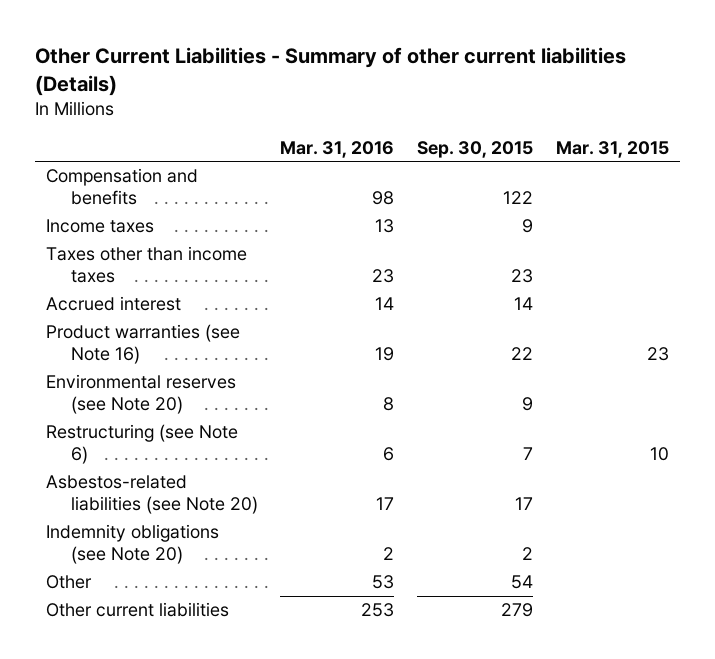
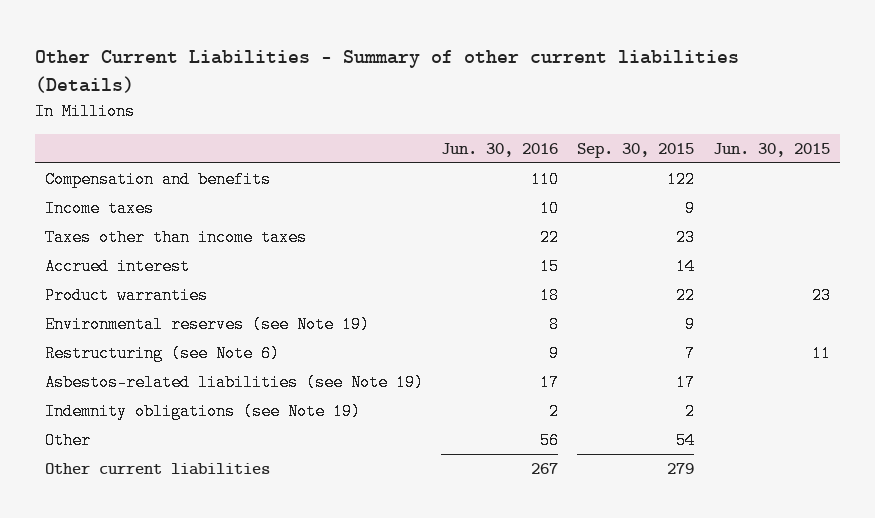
[280,140,395,158] Mar. 31, 2016 -> none
[555,140,669,158] Mar. 31, 2015 -> none
none -> [441,142,559,157] Jun. 30, 2016
none -> [713,142,831,157] Jun. 30, 2015
[46,324,241,365] Product warranties (see Note 16) -> [44,287,208,305] Product warranties
[46,374,237,415] Environmental reserves (see Note 20) -> [44,316,370,334] Environmental reserves (see Note 19)
[46,475,258,515] Asbestos-related liabilities (see Note 20) -> [44,374,424,392] Asbestos-related liabilities (see Note 19)
[46,524,220,565] Indemnity obligations (see Note 20) -> [44,403,361,421] Indemnity obligations (see Note 19)

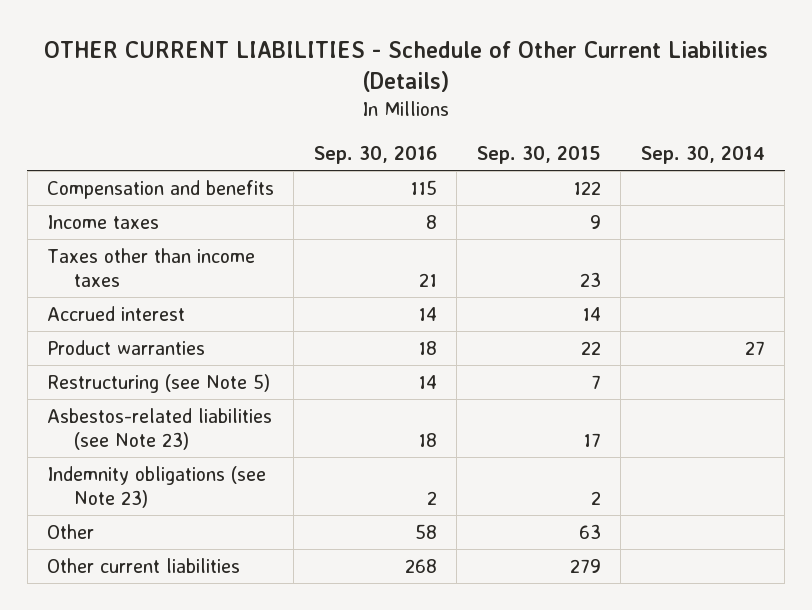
[35,50,740,94] Other Current Liabilities - Summary of other current liabilities (Details) -> [43,41,768,92] OTHER CURRENT LIABILITIES - Schedule of Other Current Liabilities (Details)
[441,142,559,157] Jun. 30, 2016 -> none
[713,142,831,157] Jun. 30, 2015 -> none
none -> [313,145,437,164] Sep. 30, 2016
none -> [640,145,765,164] Sep. 30, 2014
[44,316,370,334] Environmental reserves (see Note 19) -> none
[44,345,280,363] Restructuring (see Note 6) -> [47,373,271,393] Restructuring (see Note 5)
[44,374,424,392] Asbestos-related liabilities (see Note 19) -> [47,407,273,450] Asbestos-related liabilities (see Note 23)
[44,403,361,421] Indemnity obligations (see Note 19) -> [47,465,267,508] Indemnity obligations (see Note 23)
[676,432,696,450] 54 -> [578,523,601,539] 63

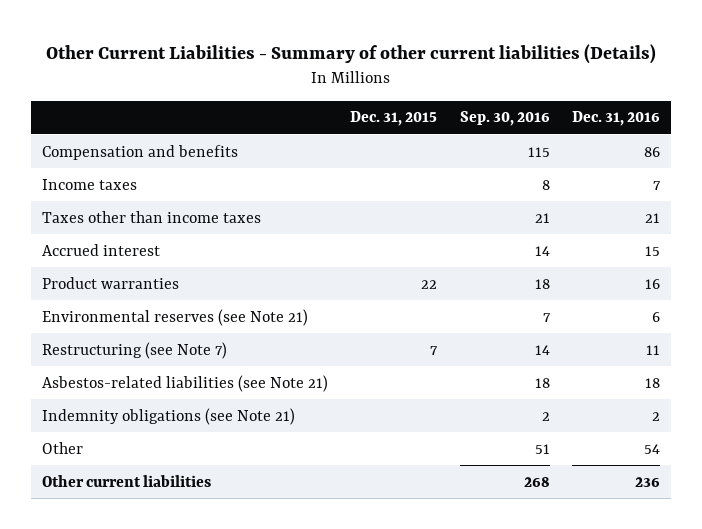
[43,41,768,92] OTHER CURRENT LIABILITIES - Schedule of Other Current Liabilities (Details) -> [45,43,656,64] Other Current Liabilities - Summary of other current liabilities (Details)
[476,145,601,164] Sep. 30, 2015 -> none
[640,145,765,164] Sep. 30, 2014 -> none
none -> [350,111,438,127] Dec. 31, 2015
none -> [571,111,660,127] Dec. 31, 2016
none -> [42,308,309,326] Environmental reserves (see Note 21)
[47,373,271,393] Restructuring (see Note 5) -> [42,341,228,359] Restructuring (see Note 7)
[47,407,273,450] Asbestos-related liabilities (see Note 23) -> [42,374,329,392] Asbestos-related liabilities (see Note 21)
[47,465,267,508] Indemnity obligations (see Note 23) -> [42,407,296,425] Indemnity obligations (see Note 21)
[414,523,437,539] 58 -> [534,443,550,454] 51

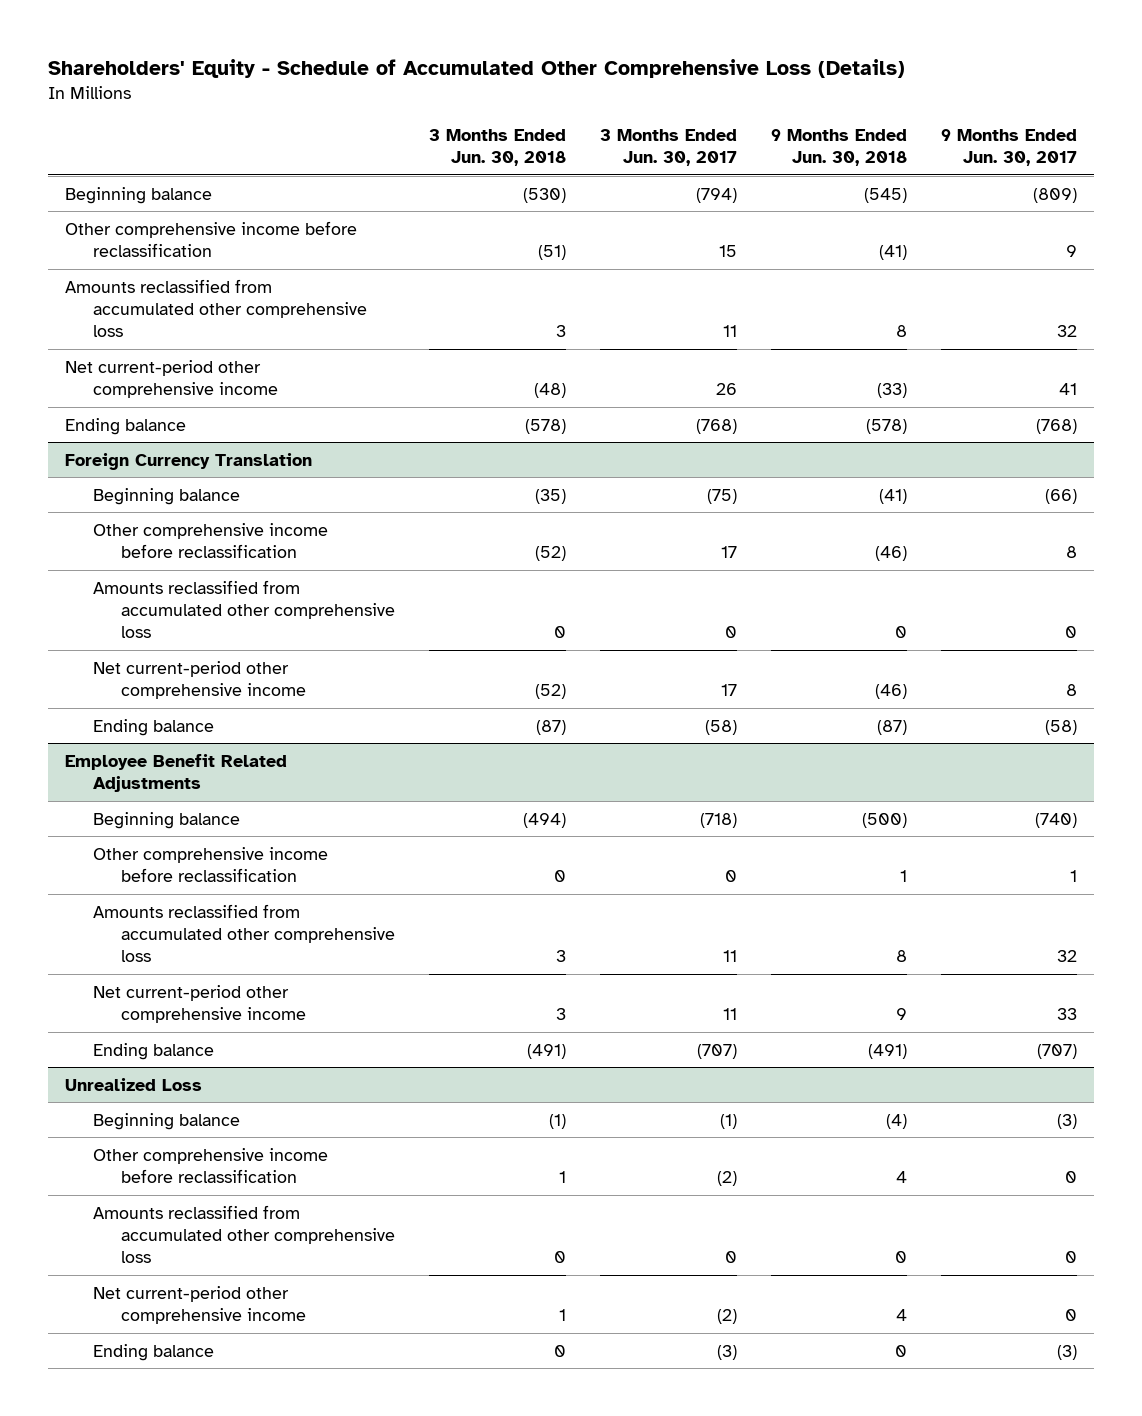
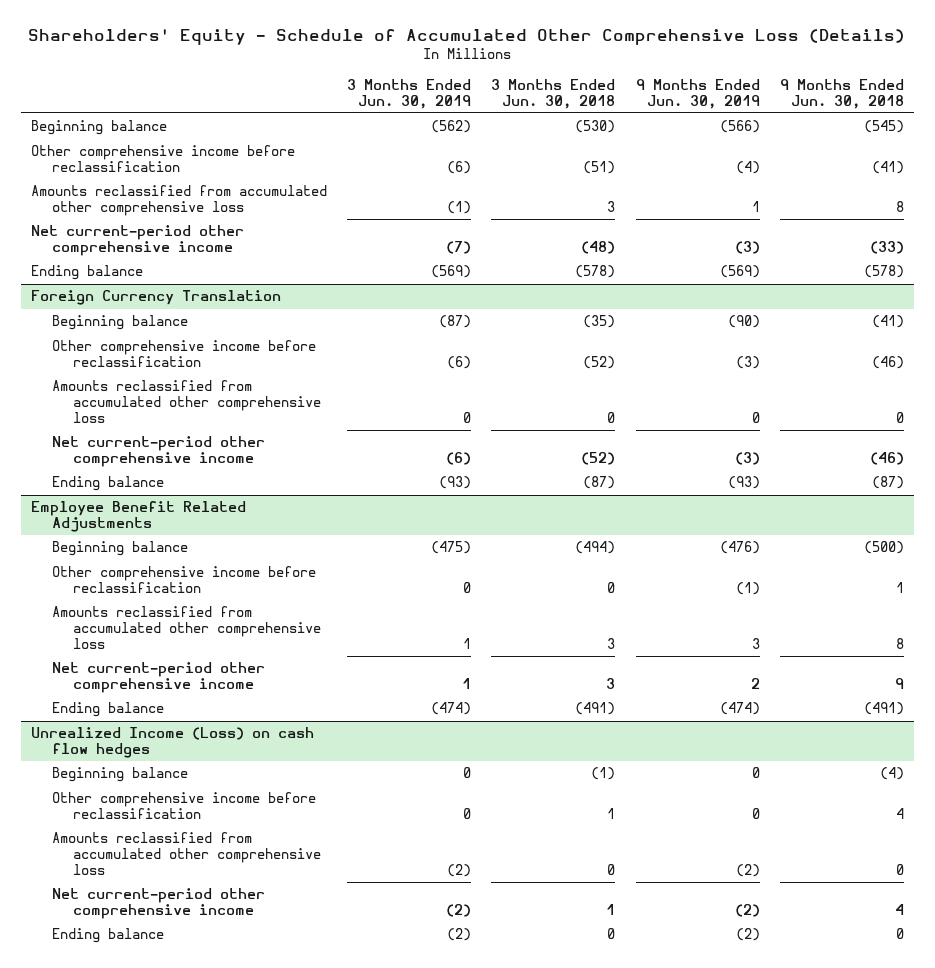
[600,128,738,167] 3 Months Ended Jun. 30, 2017 -> none
[941,128,1078,167] 9 Months Ended Jun. 30, 2017 -> none
none -> [347,78,472,109] 3 Months Ended Jun. 30, 2019
none -> [635,78,760,109] 9 Months Ended Jun. 30, 2019
[64,1077,202,1091] Unrealized Loss -> [30,727,314,759] Unrealized Income (Loss) on cash flow hedges

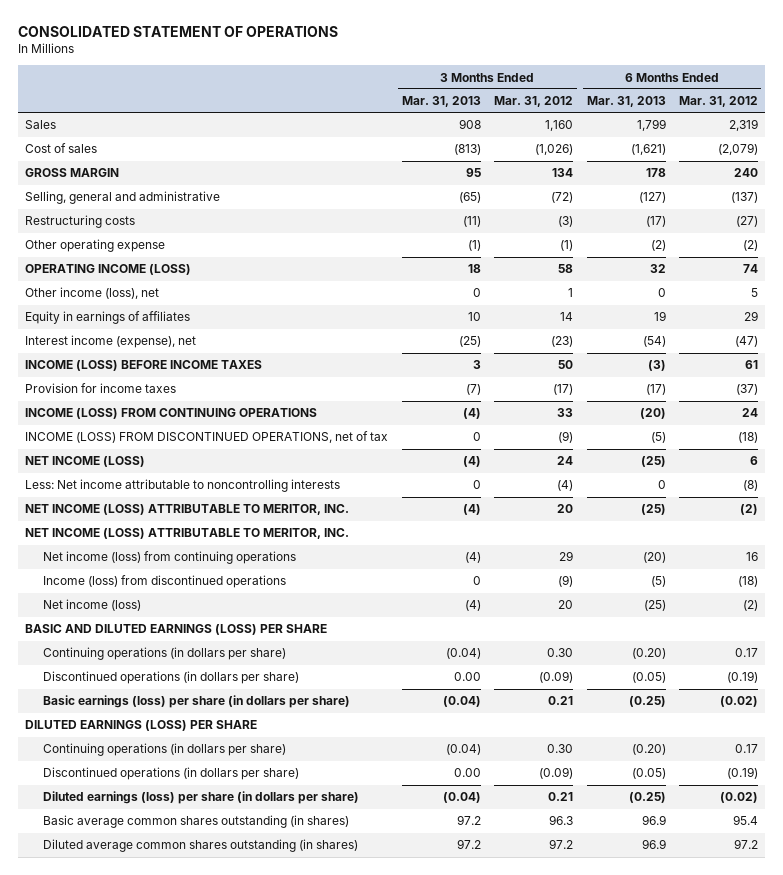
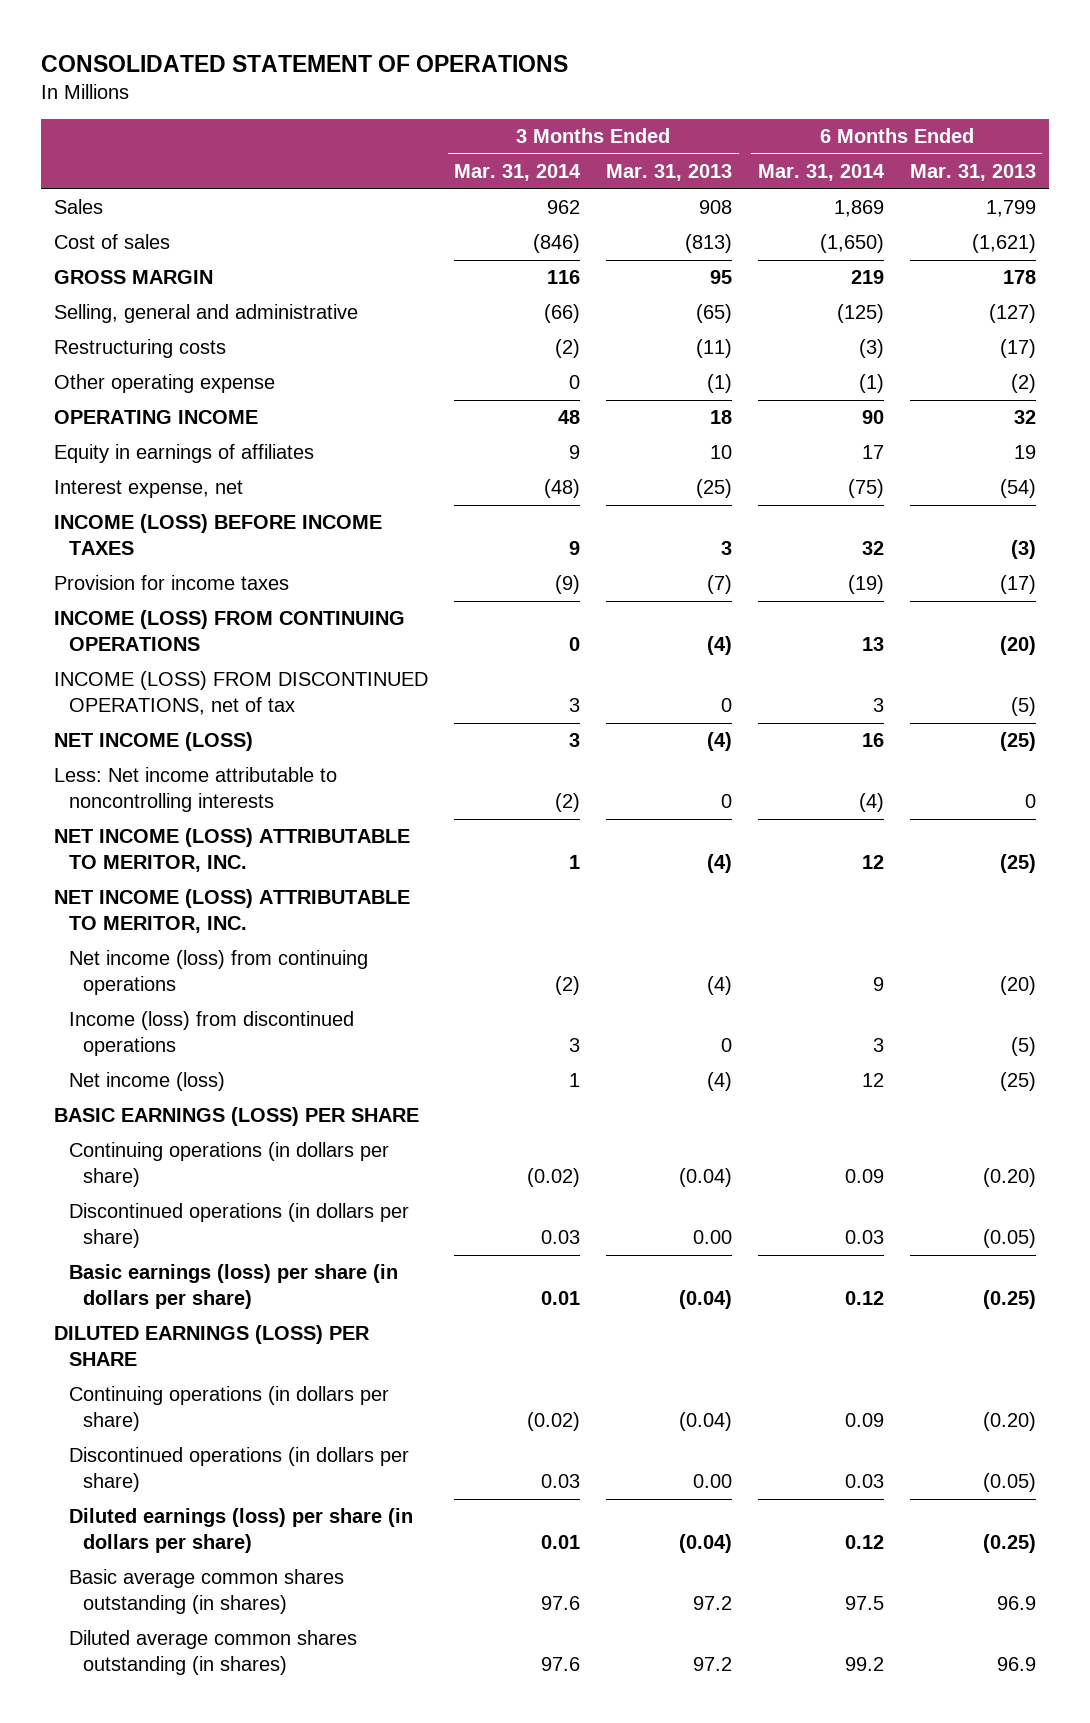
[494,96,574,108] Mar. 31, 2012 -> none
[679,96,759,108] Mar. 31, 2012 -> none
none -> [454,164,582,182] Mar. 31, 2014
none -> [757,164,885,182] Mar. 31, 2014
[25,287,160,300] Other income (loss), net -> none
[25,264,192,276] OPERATING INCOME (LOSS) -> [54,410,259,425] OPERATING INCOME
[25,335,197,349] Interest income (expense), net -> [54,480,244,499] Interest expense, net
[25,624,328,636] BASIC AND DILUTED EARNINGS (LOSS) PER SHARE -> [54,1107,420,1127] BASIC EARNINGS (LOSS) PER SHARE

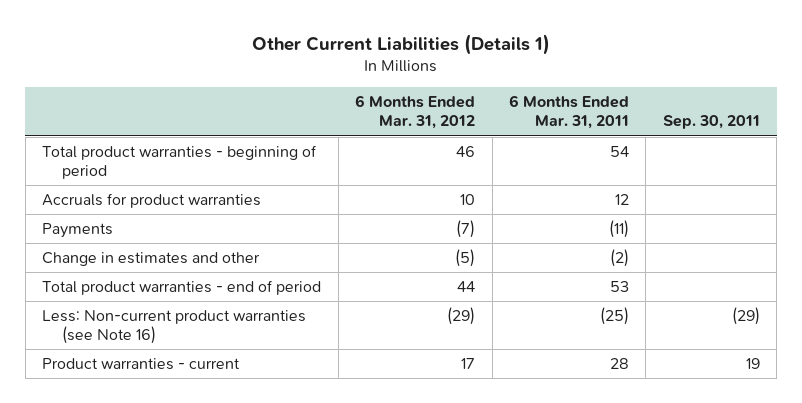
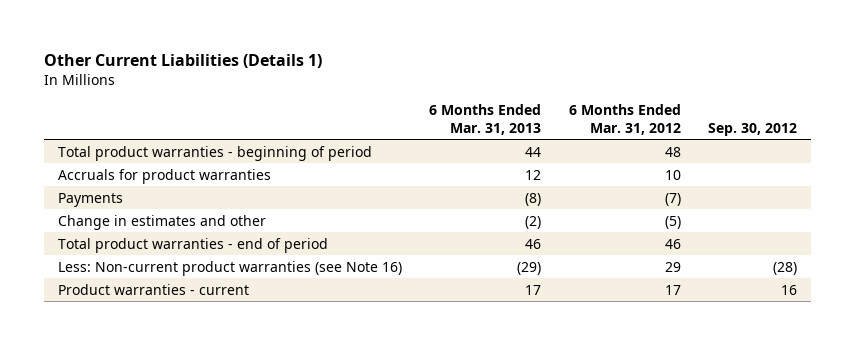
[508,95,629,130] 6 Months Ended Mar. 31, 2011 -> none
[662,115,760,130] Sep. 30, 2011 -> none
none -> [429,104,542,135] 6 Months Ended Mar. 31, 2013
none -> [708,122,798,136] Sep. 30, 2012
[456,145,476,157] 46 -> [664,146,681,157] 48
[457,280,476,292] 44 -> [664,238,681,249] 46
[447,306,476,325] (29) -> [664,261,681,272] 29

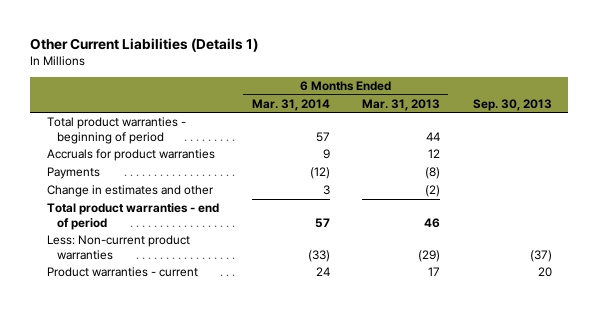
[568,104,681,135] 6 Months Ended Mar. 31, 2012 -> none
[708,122,798,136] Sep. 30, 2012 -> none
none -> [251,98,330,111] Mar. 31, 2014
none -> [473,98,553,111] Sep. 30, 2013
[57,260,402,276] Less: Non-current product warranties (see Note 16) -> [46,235,190,260] Less: Non-current product warranties

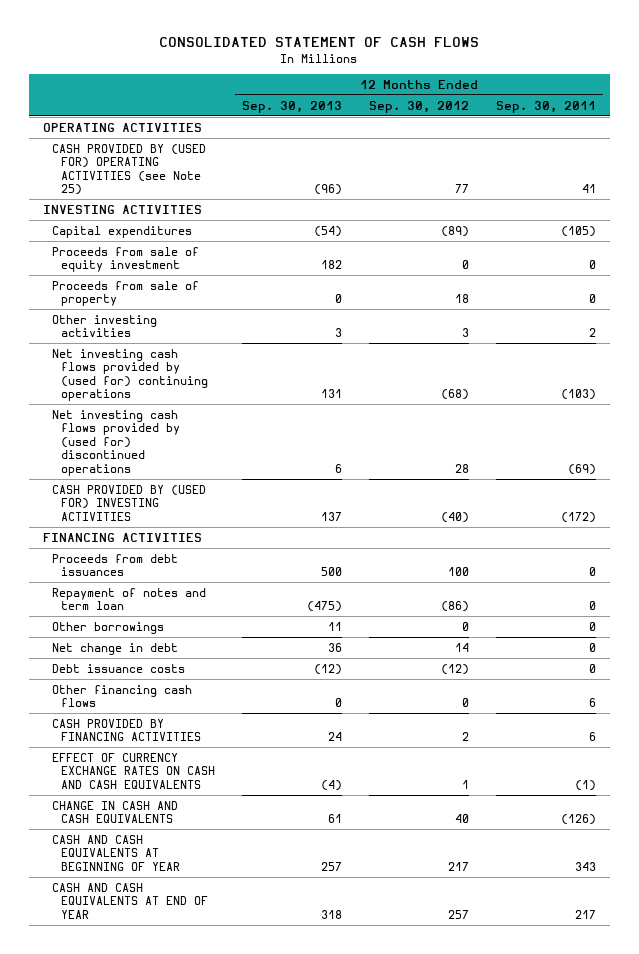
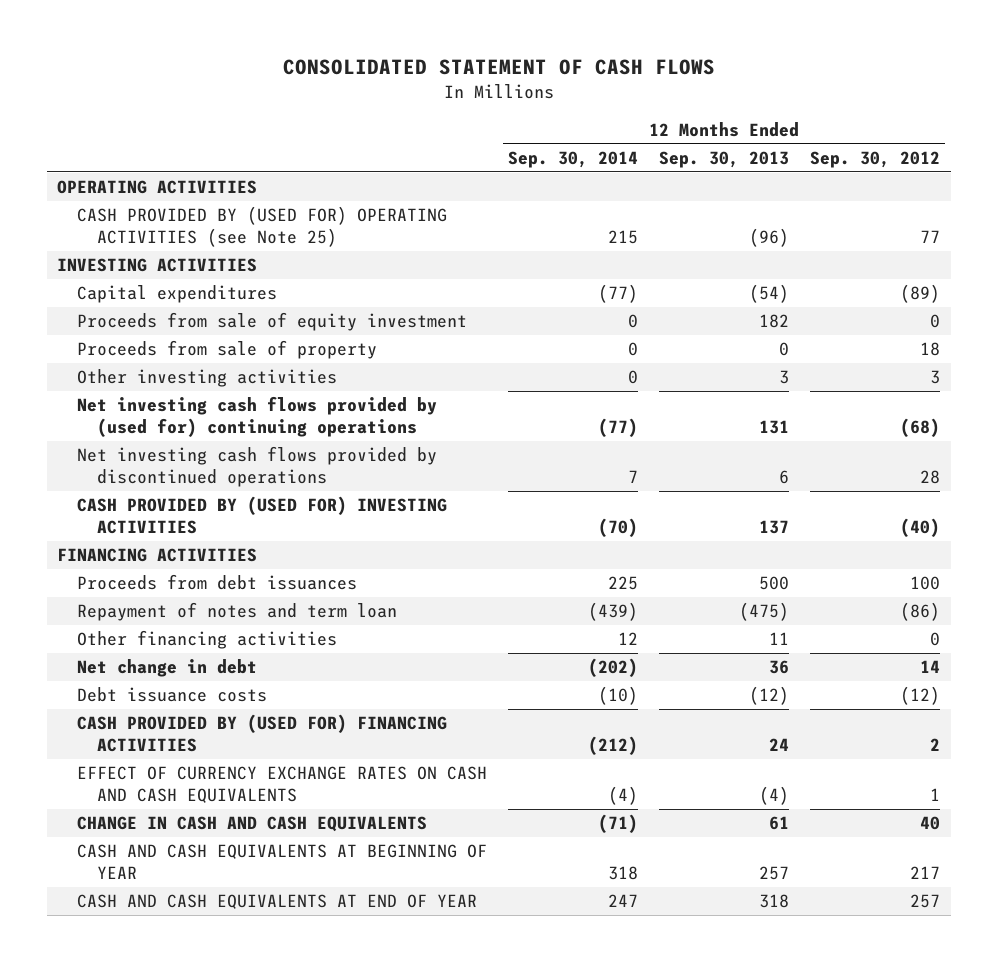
[496,100,597,113] Sep. 30, 2011 -> none
none -> [508,150,639,168] Sep. 30, 2014
[51,409,181,476] Net investing cash flows provided by (used for) discontinued operations -> [77,446,438,487] Net investing cash flows provided by discontinued operations
[51,621,164,634] Other borrowings -> [77,630,338,650] Other financing activities
[51,684,192,708] Other financing cash flows -> none
[51,718,202,742] CASH PROVIDED BY FINANCING ACTIVITIES -> [77,714,448,752] CASH PROVIDED BY (USED FOR) FINANCING ACTIVITIES

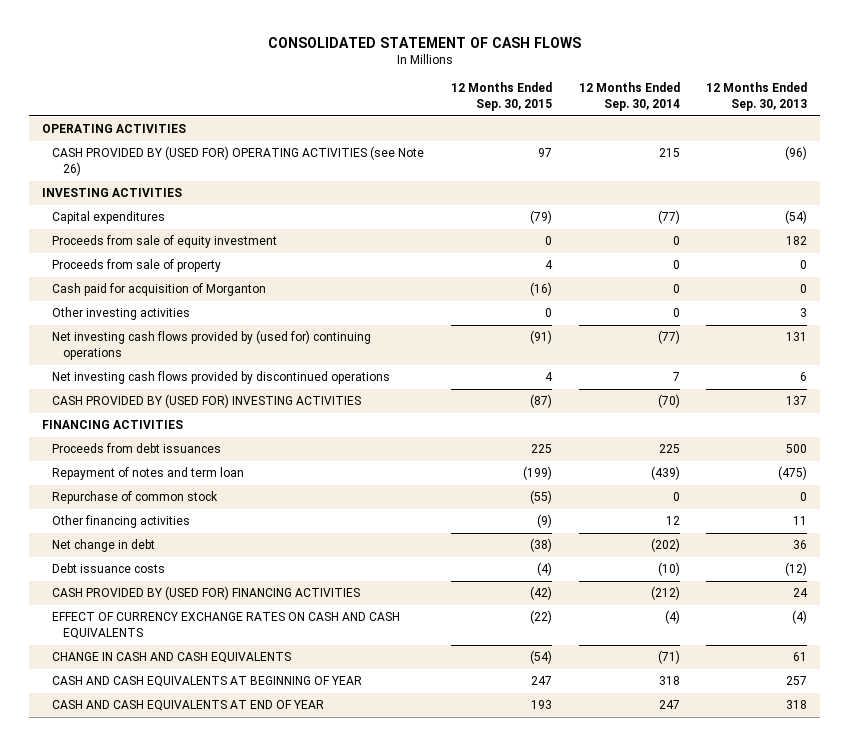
[810,150,941,168] Sep. 30, 2012 -> none
none -> [451,82,553,111] 12 Months Ended Sep. 30, 2015
[77,206,448,247] CASH PROVIDED BY (USED FOR) OPERATING ACTIVITIES (see Note 25) -> [52,146,425,176] CASH PROVIDED BY (USED FOR) OPERATING ACTIVITIES (see Note 26)
none -> [52,283,267,297] Cash paid for acquisition of Morganton
none -> [52,491,219,505] Repurchase of common stock

